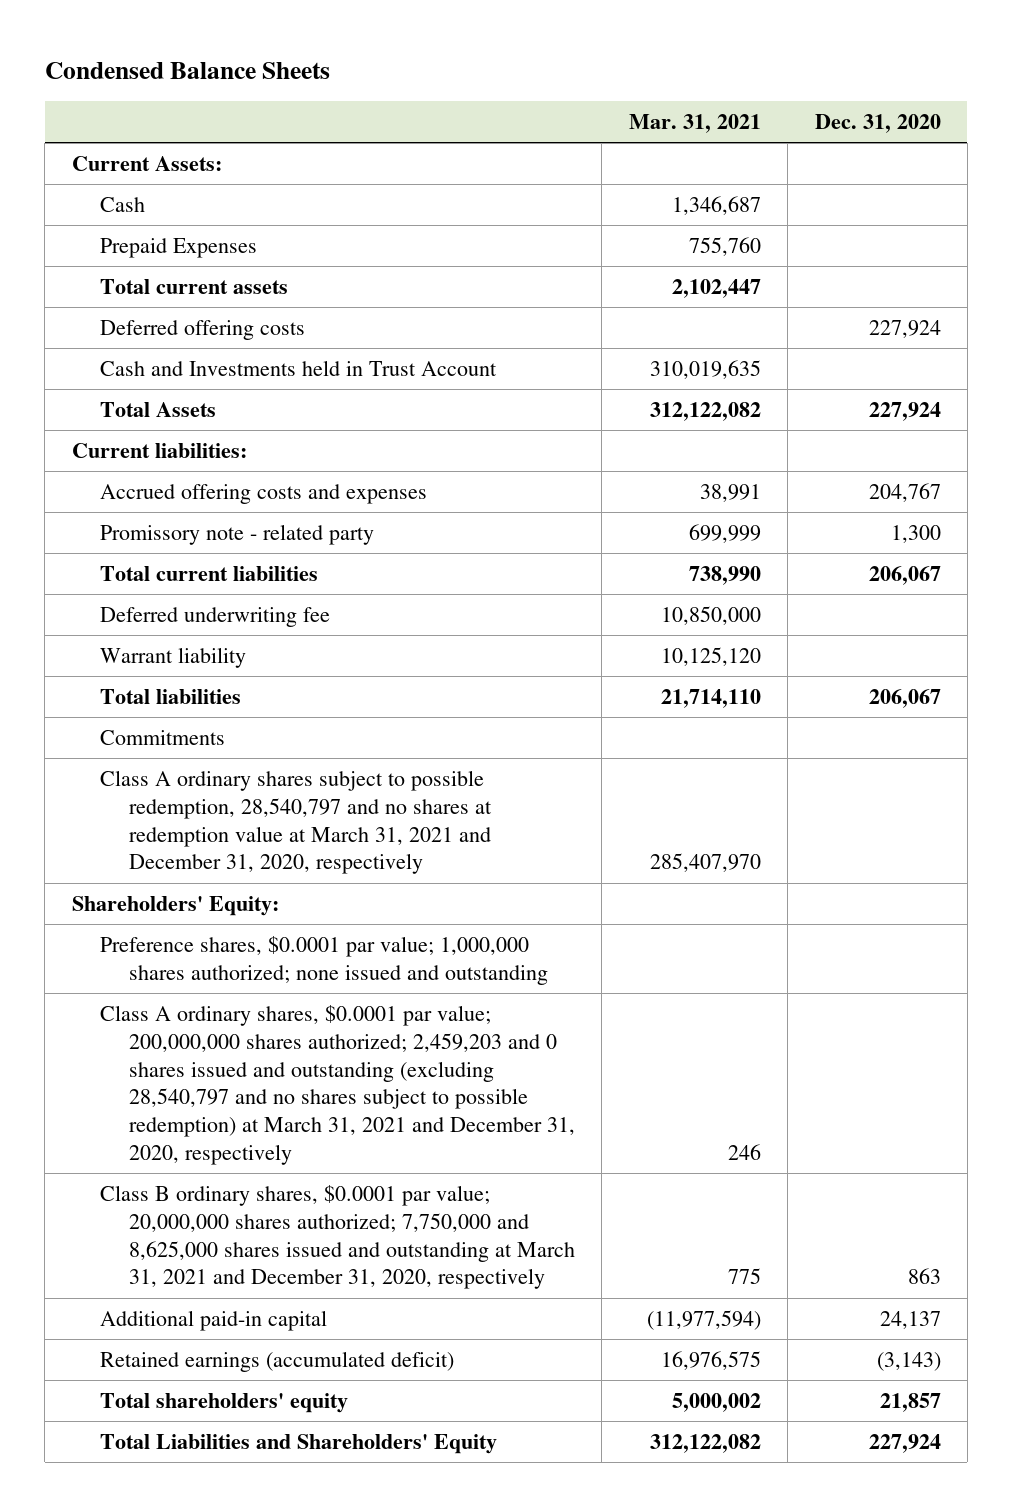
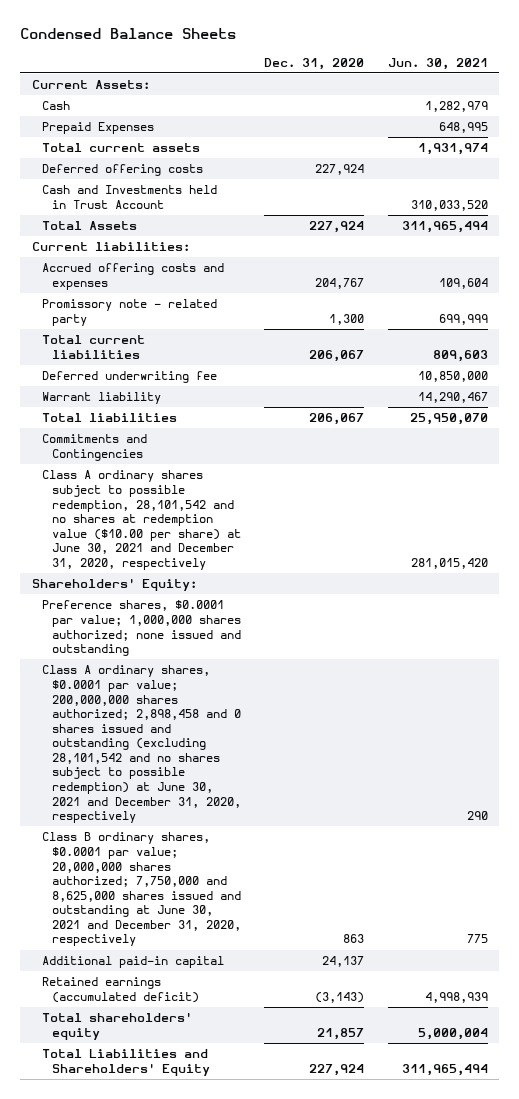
[628,114,761,134] Mar. 31, 2021 -> none
none -> [387,57,488,70] Jun. 30, 2021
[100,729,226,745] Commitments -> [42,434,148,461] Commitments and Contingencies
[100,769,493,875] Class A ordinary shares subject to possible redemption, 28,540,797 and no shares at redemption value at March 31, 2021 and December 31, 2020, respectively -> [42,470,242,570] Class A ordinary shares subject to possible redemption, 28,101,542 and no shares at redemption value ($10.00 per share) at June 30, 2021 and December 31, 2020, respectively
[100,1004,576,1166] Class A ordinary shares, $0.0001 par value; 200,000,000 shares authorized; 2,459,203 and 0 shares issued and outstanding (excluding 28,540,797 and no shares subject to possible redemption) at March 31, 2021 and December 31, 2020, respectively -> [42,665,242,824] Class A ordinary shares, $0.0001 par value; 200,000,000 shares authorized; 2,898,458 and 0 shares issued and outstanding (excluding 28,101,542 and no shares subject to possible redemption) at June 30, 2021 and December 31, 2020, respectively
[100,1184,576,1290] Class B ordinary shares, $0.0001 par value; 20,000,000 shares authorized; 7,750,000 and 8,625,000 shares issued and outstanding at March 31, 2021 and December 31, 2020, respectively -> [42,832,242,947] Class B ordinary shares, $0.0001 par value; 20,000,000 shares authorized; 7,750,000 and 8,625,000 shares issued and outstanding at June 30, 2021 and December 31, 2020, respectively

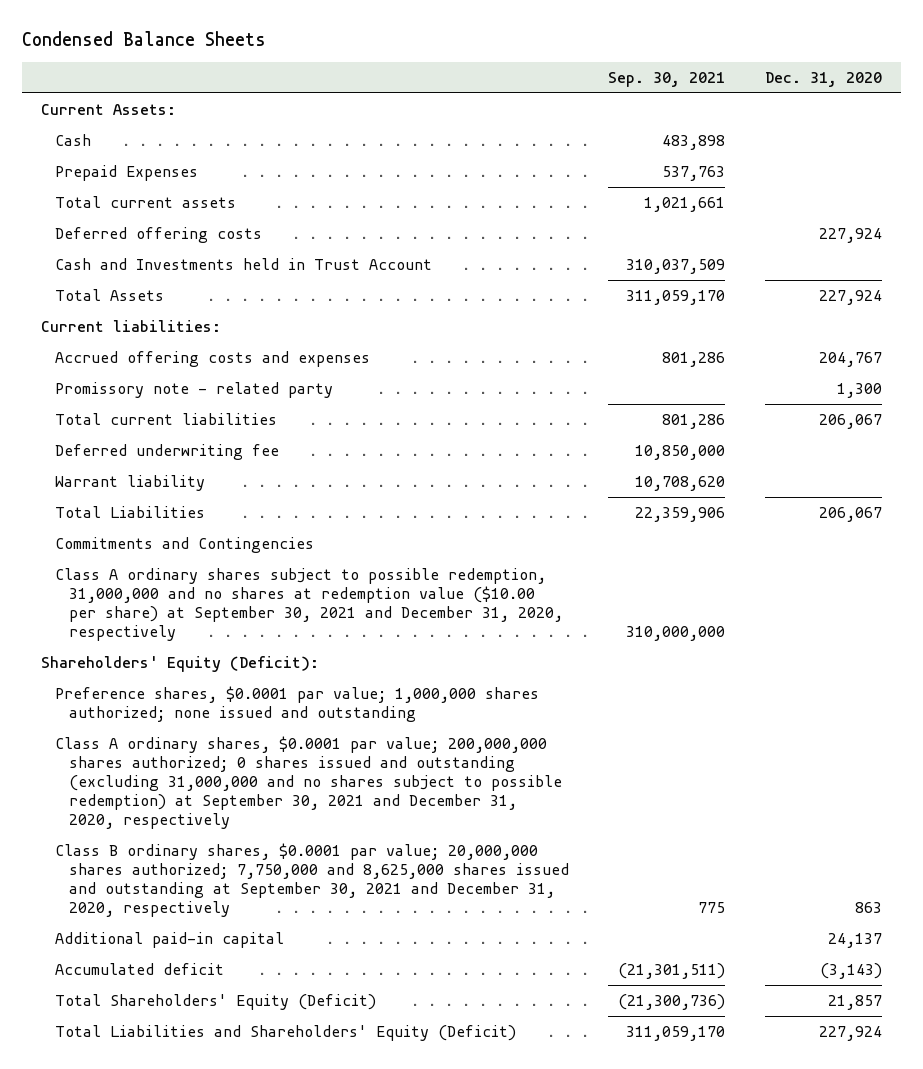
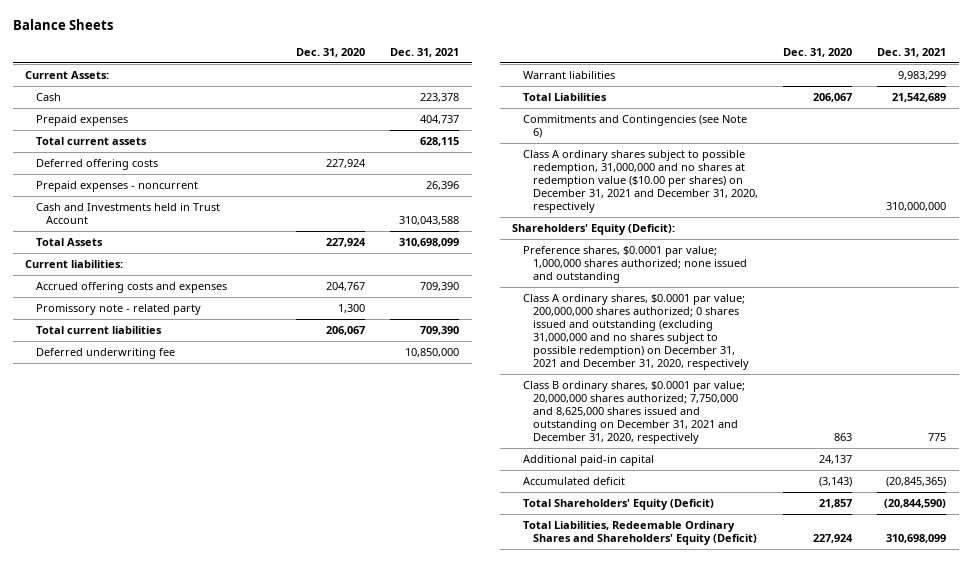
[21,31,266,47] Condensed Balance Sheets -> [12,18,113,30] Balance Sheets
[608,72,726,88] Sep. 30, 2021 -> none
none -> [390,48,460,58] Dec. 31, 2021
[55,164,199,181] Prepaid Expenses -> [35,114,128,126] Prepaid expenses
none -> [35,180,198,192] Prepaid expenses - noncurrent
[55,474,206,491] Warrant liability -> [522,70,615,79] Warrant liabilities
[55,536,315,553] Commitments and Contingencies -> [522,114,747,138] Commitments and Contingencies (see Note 6)
[55,567,563,642] Class A ordinary shares subject to possible redemption, 31,000,000 and no shares at redemption value ($10.00 per share) at September 30, 2021 and December 31, 2020, respectively -> [522,149,759,213] Class A ordinary shares subject to possible redemption, 31,000,000 and no shares at redemption value ($10.00 per shares) on December 31, 2021 and December 31, 2020, respectively
[55,735,562,830] Class A ordinary shares, $0.0001 par value; 200,000,000 shares authorized; 0 shares issued and outstanding (excluding 31,000,000 and no shares subject to possible redemption) at September 30, 2021 and December 31, 2020, respectively -> [522,293,750,370] Class A ordinary shares, $0.0001 par value; 200,000,000 shares authorized; 0 shares issued and outstanding (excluding 31,000,000 and no shares subject to possible redemption) on December 31, 2021 and December 31, 2020, respectively
[55,842,569,918] Class B ordinary shares, $0.0001 par value; 20,000,000 shares authorized; 7,750,000 and 8,625,000 shares issued and outstanding at September 30, 2021 and December 31, 2020, respectively -> [522,380,745,444] Class B ordinary shares, $0.0001 par value; 20,000,000 shares authorized; 7,750,000 and 8,625,000 shares issued and outstanding on December 31, 2021 and December 31, 2020, respectively
[55,1024,517,1041] Total Liabilities and Shareholders' Equity (Deficit) -> [522,520,758,545] Total Liabilities, Redeemable Ordinary Shares and Shareholders' Equity (Deficit)

